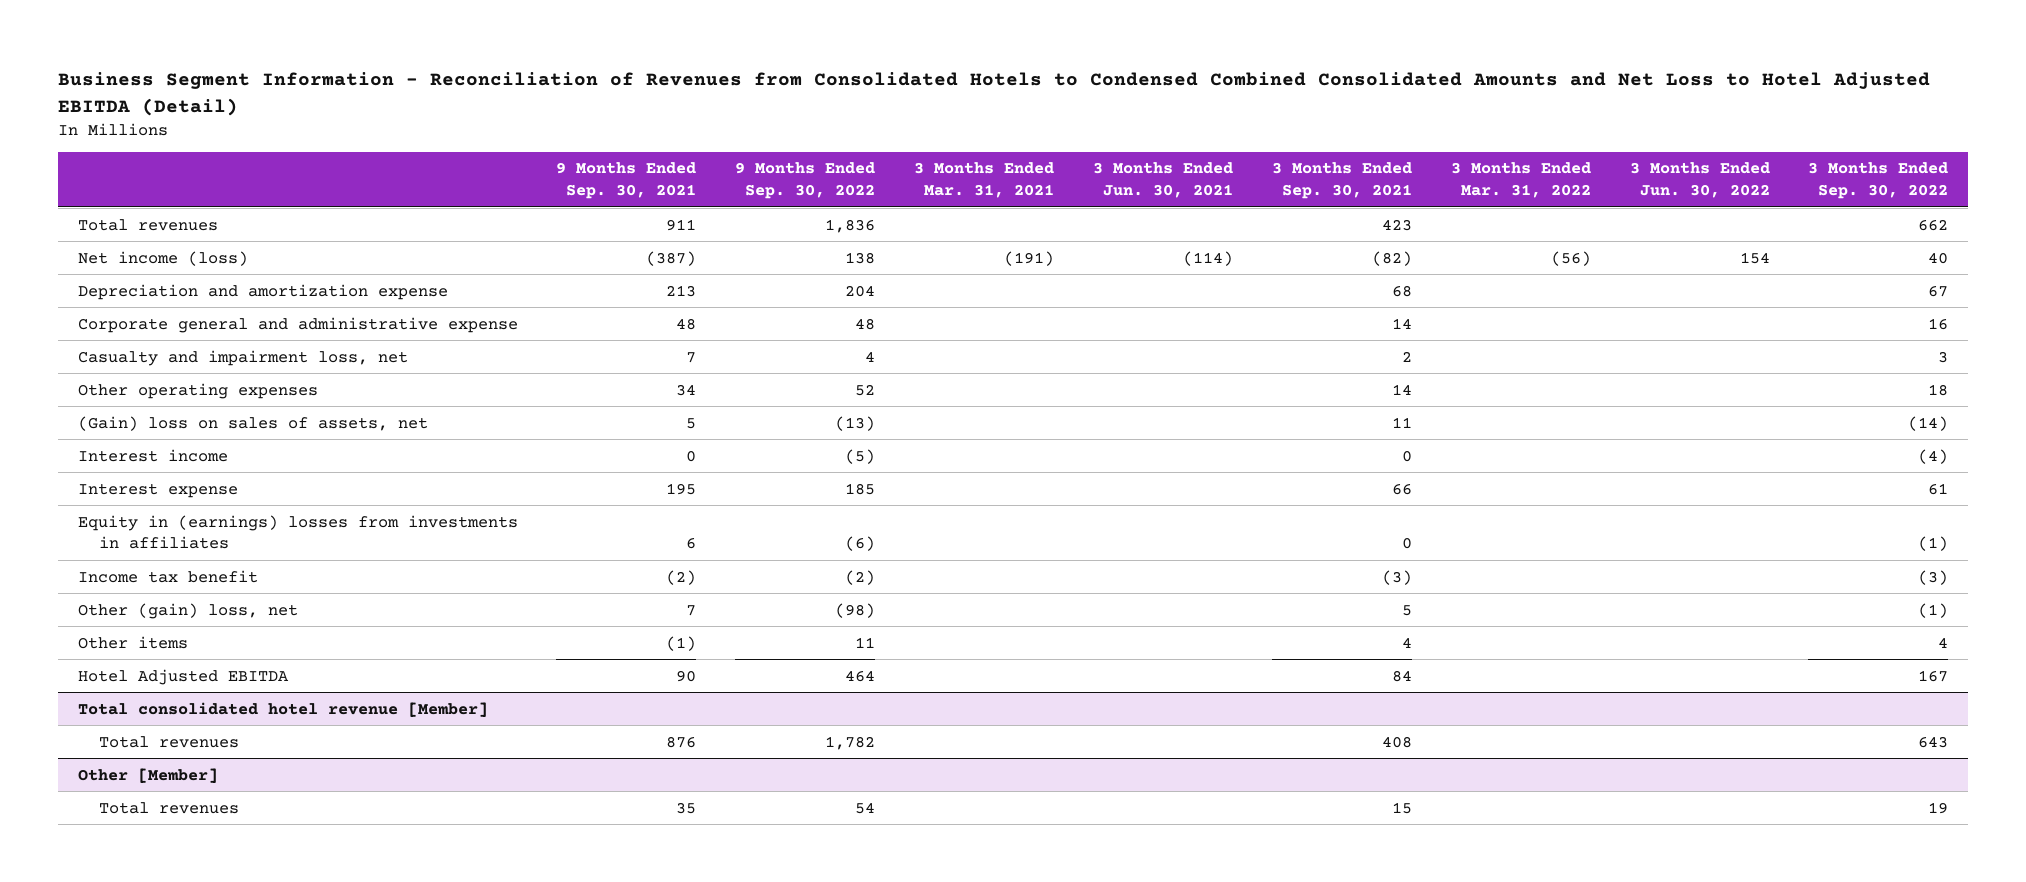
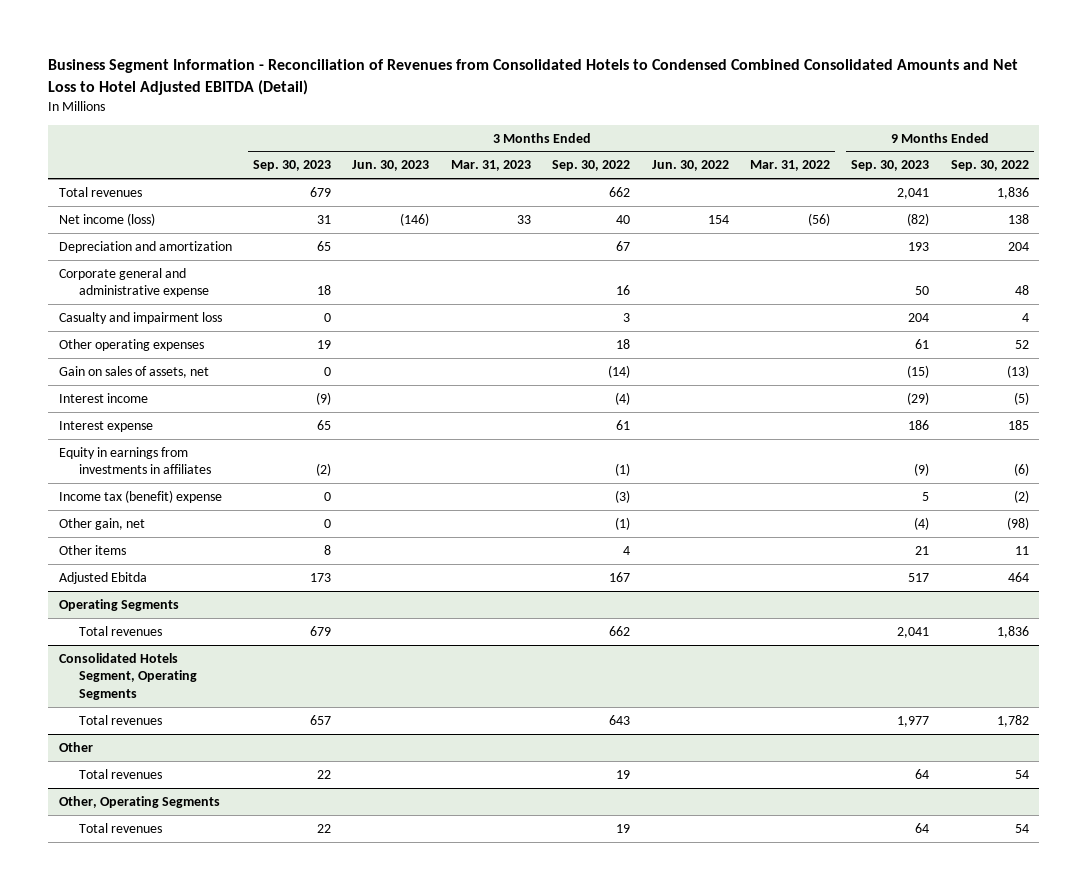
[556,162,697,200] 9 Months Ended Sep. 30, 2021 -> none
[914,162,1055,199] 3 Months Ended Mar. 31, 2021 -> none
[1092,162,1233,199] 3 Months Ended Jun. 30, 2021 -> none
[1271,162,1412,200] 3 Months Ended Sep. 30, 2021 -> none
none -> [253,160,332,172] Sep. 30, 2023
none -> [352,160,430,172] Jun. 30, 2023
none -> [450,160,531,172] Mar. 31, 2023
none -> [851,160,930,172] Sep. 30, 2023
[77,283,448,300] Depreciation and amortization expense -> [58,240,232,253] Depreciation and amortization
[77,349,408,366] Casualty and impairment loss, net -> [58,311,222,324] Casualty and impairment loss
[77,415,428,431] (Gain) loss on sales of assets, net -> [58,365,209,378] Gain on sales of assets, net
[77,514,518,550] Equity in (earnings) losses from investments in affiliates -> [58,446,212,475] Equity in earnings from investments in affiliates
[77,569,258,583] Income tax benefit -> [58,489,222,503] Income tax (benefit) expense
[77,602,298,619] Other (gain) loss, net -> [58,517,145,530] Other gain, net
[77,701,488,717] Total consolidated hotel revenue [Member] -> none
[77,668,289,685] Hotel Adjusted EBITDA -> [58,571,147,584] Adjusted Ebitda
none -> [58,598,179,611] Operating Segments
none -> [79,625,163,636] Total revenues
none -> [58,652,198,700] Consolidated Hotels Segment, Operating Segments
[77,767,218,783] Other [Member] -> [58,741,93,752] Other
none -> [58,795,220,808] Other, Operating Segments
none -> [79,822,163,833] Total revenues

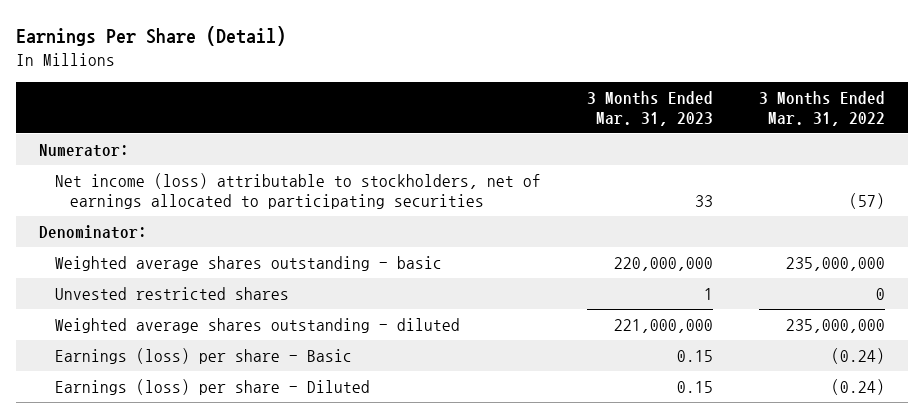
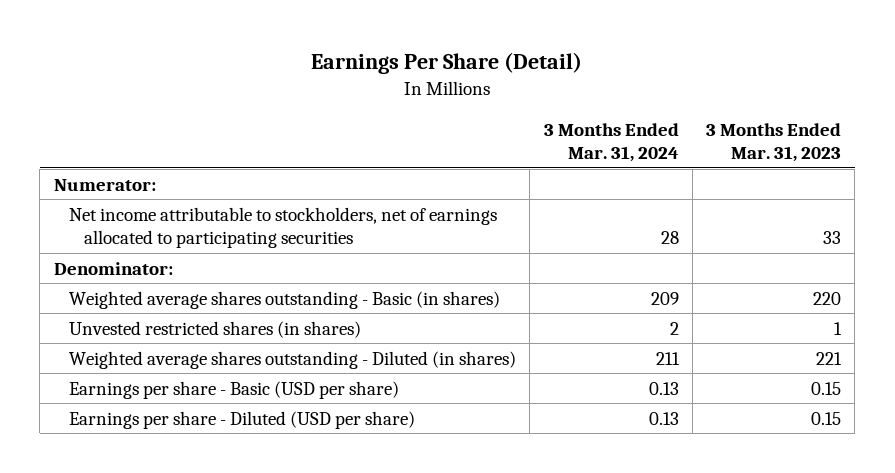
[758,90,885,126] 3 Months Ended Mar. 31, 2022 -> none
none -> [543,122,679,163] 3 Months Ended Mar. 31, 2024
[54,172,541,209] Net income (loss) attributable to stockholders, net of earnings allocated to participating securities -> [68,206,497,249] Net income attributable to stockholders, net of earnings allocated to participating securities
[54,255,442,271] Weighted average shares outstanding - basic -> [68,290,500,309] Weighted average shares outstanding - Basic (in shares)
[613,256,713,271] 220,000,000 -> [813,291,842,305] 220
[54,286,289,300] Unvested restricted shares -> [68,320,361,338] Unvested restricted shares (in shares)
[54,317,460,333] Weighted average shares outstanding - diluted -> [68,350,516,369] Weighted average shares outstanding - Diluted (in shares)
[613,318,713,333] 221,000,000 -> [816,351,843,365] 221
[54,347,352,364] Earnings (loss) per share - Basic -> [68,380,399,399] Earnings per share - Basic (USD per share)
[54,378,370,395] Earnings (loss) per share - Diluted -> [68,410,415,429] Earnings per share - Diluted (USD per share)

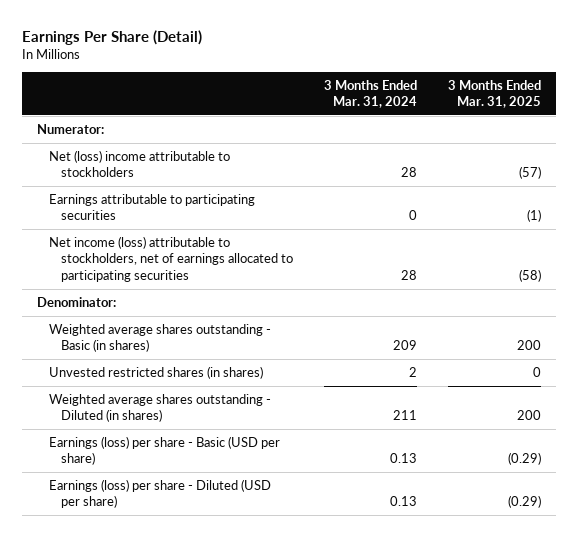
[706,122,842,163] 3 Months Ended Mar. 31, 2023 -> none
none -> [447,79,541,109] 3 Months Ended Mar. 31, 2025
none -> [49,149,231,178] Net (loss) income attributable to stockholders
none -> [49,193,256,221] Earnings attributable to participating securities
[68,206,497,249] Net income attributable to stockholders, net of earnings allocated to participating securities -> [49,235,294,282] Net income (loss) attributable to stockholders, net of earnings allocated to participating securities
[68,380,399,399] Earnings per share - Basic (USD per share) -> [49,435,281,466] Earnings (loss) per share - Basic (USD per share)
[68,410,415,429] Earnings per share - Diluted (USD per share) -> [49,478,272,509] Earnings (loss) per share - Diluted (USD per share)

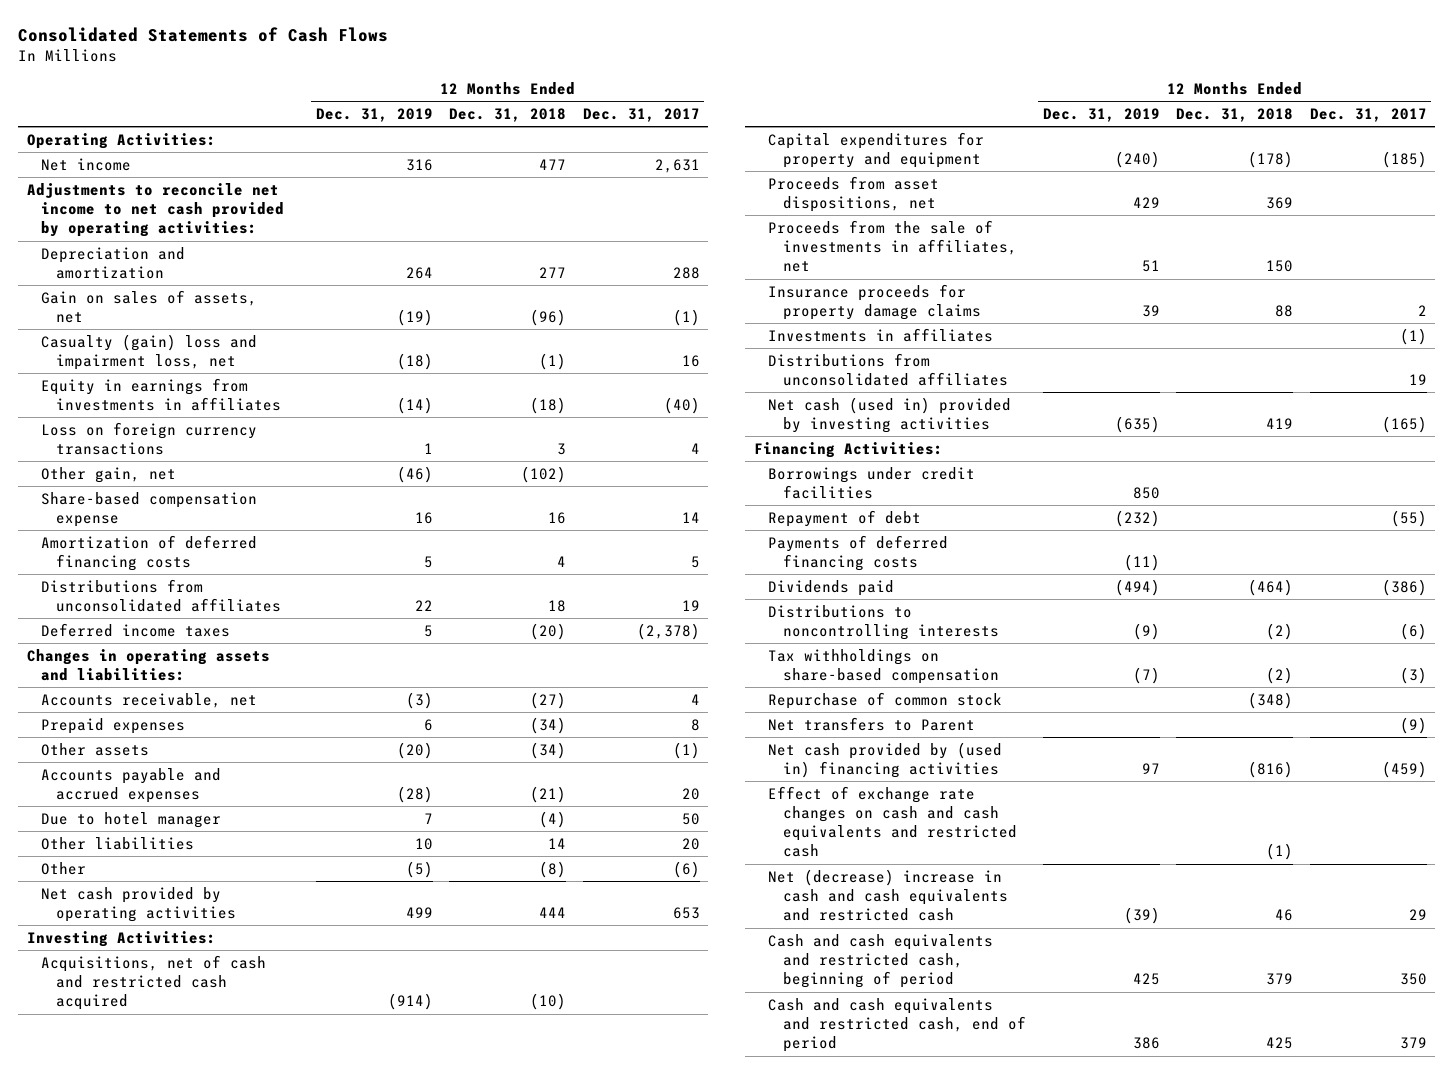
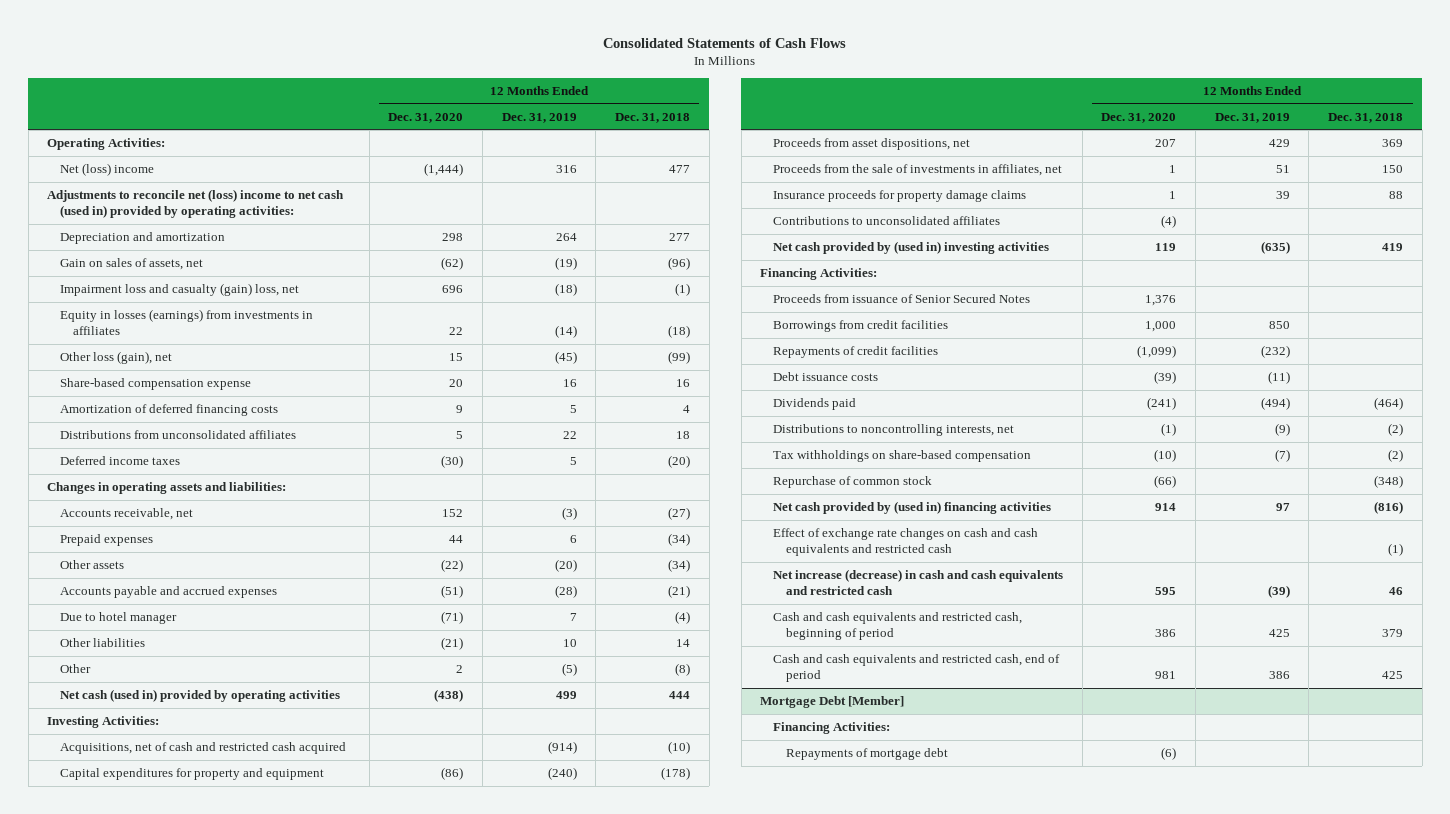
[582,108,700,123] Dec. 31, 2017 -> none
none -> [388,112,464,123] Dec. 31, 2020
[41,157,132,171] Net income -> [60,162,155,176] Net (loss) income
[26,182,285,238] Adjustments to reconcile net income to net cash provided by operating activities: -> [47,188,345,219] Adjustments to reconcile net (loss) income to net cash (used in) provided by operating activities:
[41,421,258,455] Loss on foreign currency transactions -> none
[41,333,258,370] Casualty (gain) loss and impairment loss, net -> [60,282,300,296] Impairment loss and casualty (gain) loss, net
[41,377,281,411] Equity in earnings from investments in affiliates -> [60,308,314,336] Equity in losses (earnings) from investments in affiliates
[41,466,177,483] Other gain, net -> [60,350,173,364] Other loss (gain), net
[396,465,433,483] (46) -> [554,350,577,364] (45)
[521,465,567,483] (102) -> [667,350,690,364] (99)
[41,886,236,922] Net cash provided by operating activities -> [60,688,341,702] Net cash (used in) provided by operating activities
[768,327,994,342] Investments in affiliates -> none
[768,352,1008,386] Distributions from unconsolidated affiliates -> none
none -> [773,215,1001,225] Contributions to unconsolidated affiliates
[768,396,1012,433] Net cash (used in) provided by investing activities -> [773,240,1050,254] Net cash provided by (used in) investing activities
[768,534,949,571] Payments of deferred financing costs -> none
none -> [773,293,1031,303] Proceeds from issuance of Senior Secured Notes
[768,466,976,499] Borrowings under credit facilities -> [773,319,949,332] Borrowings from credit facilities
[768,509,922,527] Repayment of debt -> [773,345,939,358] Repayments of credit facilities
none -> [773,371,879,381] Debt issuance costs
[768,604,999,640] Distributions to noncontrolling interests -> [773,423,1015,436] Distributions to noncontrolling interests, net
[768,716,976,731] Net transfers to Parent -> none
[768,868,1008,922] Net (decrease) increase in cash and cash equivalents and restricted cash -> [773,568,1064,596] Net increase (decrease) in cash and cash equivalents and restricted cash
none -> [760,695,905,708] Mortgage Debt [Member]
none -> [773,721,891,734] Financing Activities:
none -> [785,747,948,760] Repayments of mortgage debt

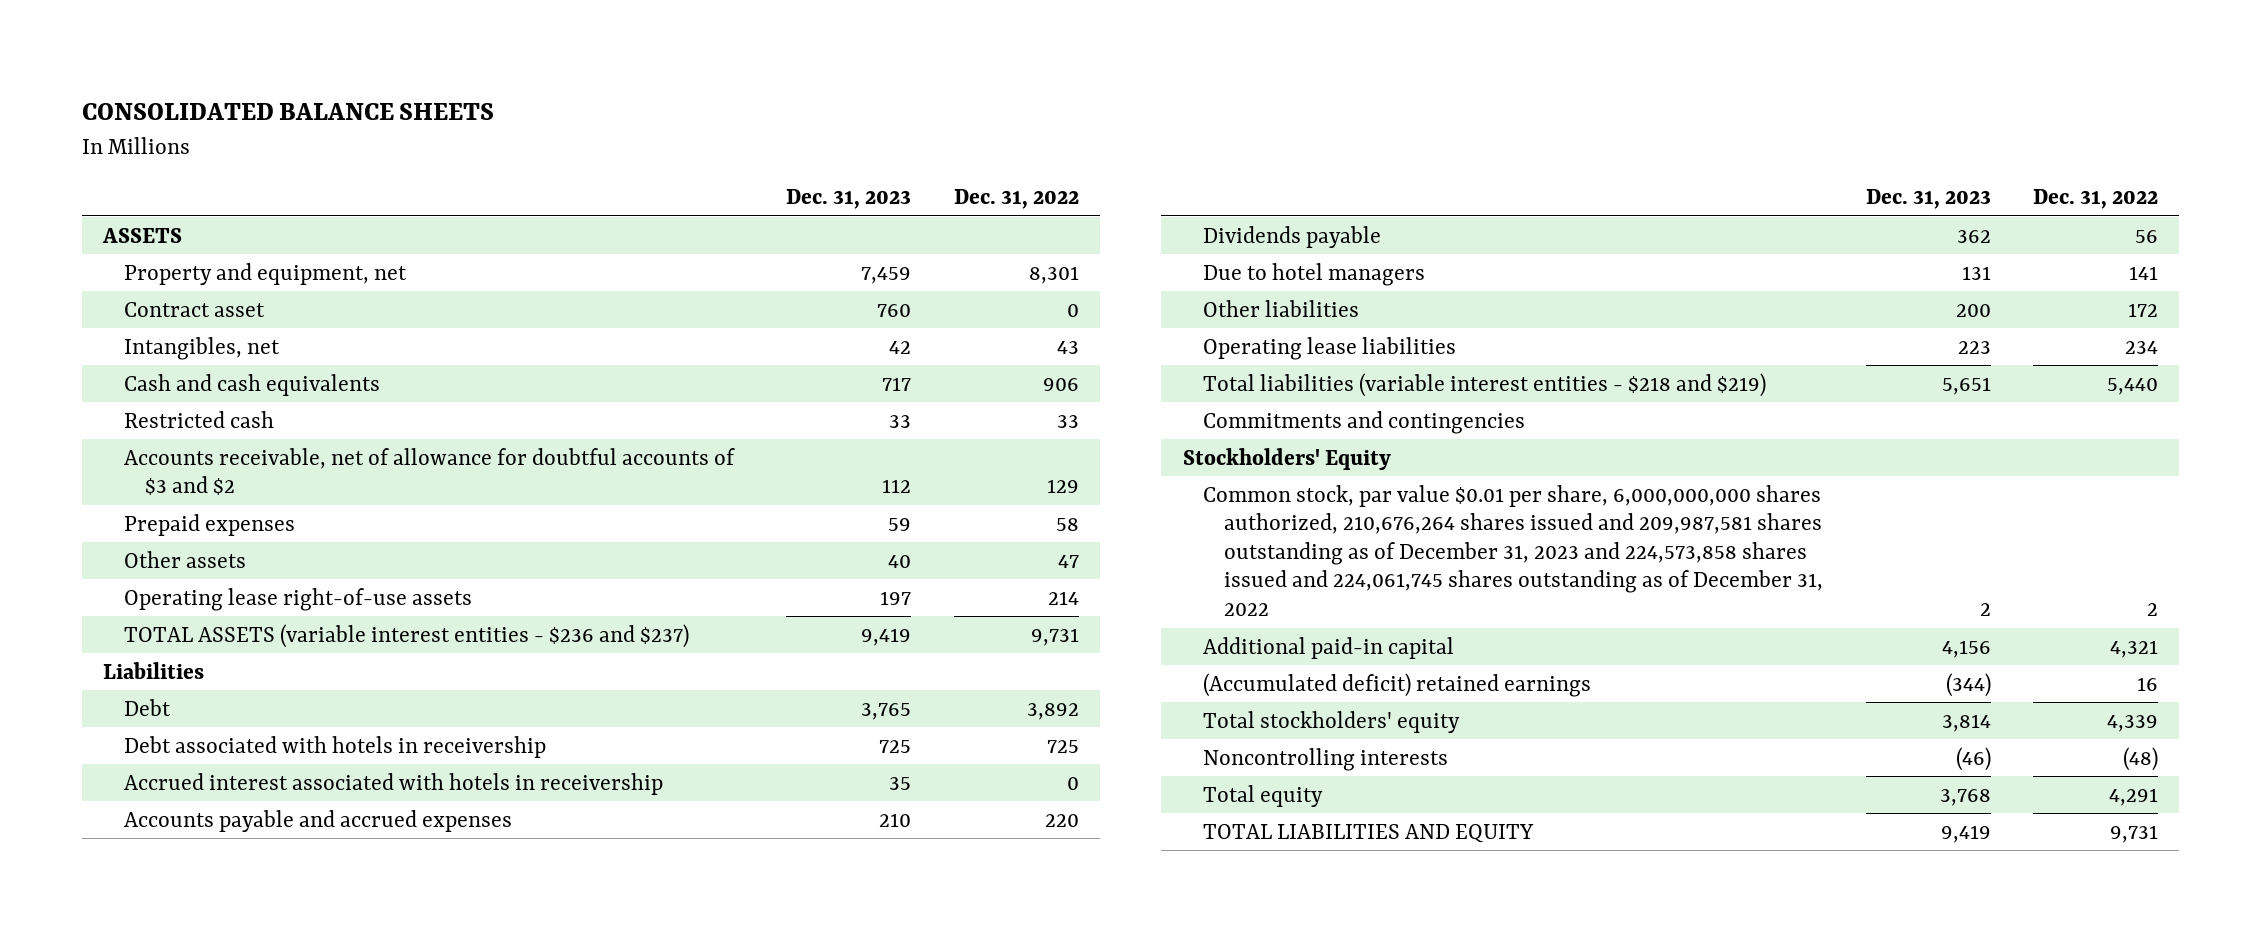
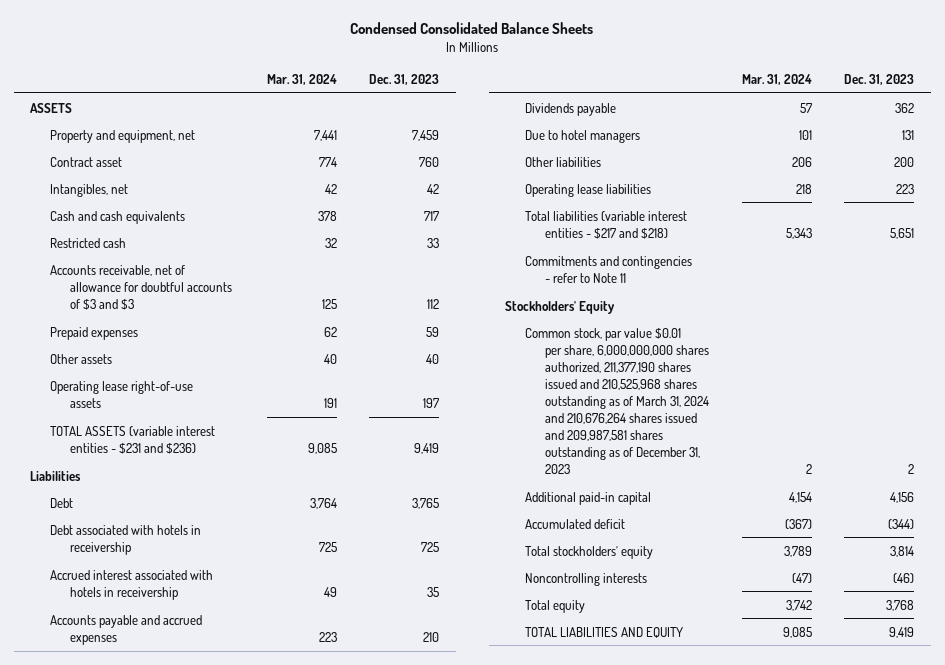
[81,103,494,121] CONSOLIDATED BALANCE SHEETS -> [350,22,594,35] Condensed Consolidated Balance Sheets
[953,189,1079,210] Dec. 31, 2022 -> none
none -> [266,73,337,85] Mar. 31, 2024
[123,447,735,496] Accounts receivable, net of allowance for doubtful accounts of $3 and $2 -> [50,264,232,310] Accounts receivable, net of allowance for doubtful accounts of $3 and $3
[123,623,689,648] TOTAL ASSETS (variable interest entities - $236 and $237) -> [50,425,216,454] TOTAL ASSETS (variable interest entities - $231 and $236)
[1203,372,1767,397] Total liabilities (variable interest entities - $218 and $219) -> [524,210,687,239] Total liabilities (variable interest entities - $217 and $218)
[1203,410,1526,434] Commitments and contingencies -> [524,255,692,283] Commitments and contingencies - refer to Note 11
[1203,484,1824,617] Common stock, par value $0.01 per share, 6,000,000,000 shares authorized, 210,676,264 shares issued and 209,987,581 shares outstanding as of December 31, 2023 and 224,573,858 shares issued and 224,061,745 shares outstanding as of December 31, 2022 -> [524,327,709,475] Common stock, par value $0.01 per share, 6,000,000,000 shares authorized, 211,377,190 shares issued and 210,525,968 shares outstanding as of March 31, 2024 and 210,676,264 shares issued and 209,987,581 shares outstanding as of December 31, 2023
[1203,672,1592,697] (Accumulated deficit) retained earnings -> [524,518,625,529] Accumulated deficit

